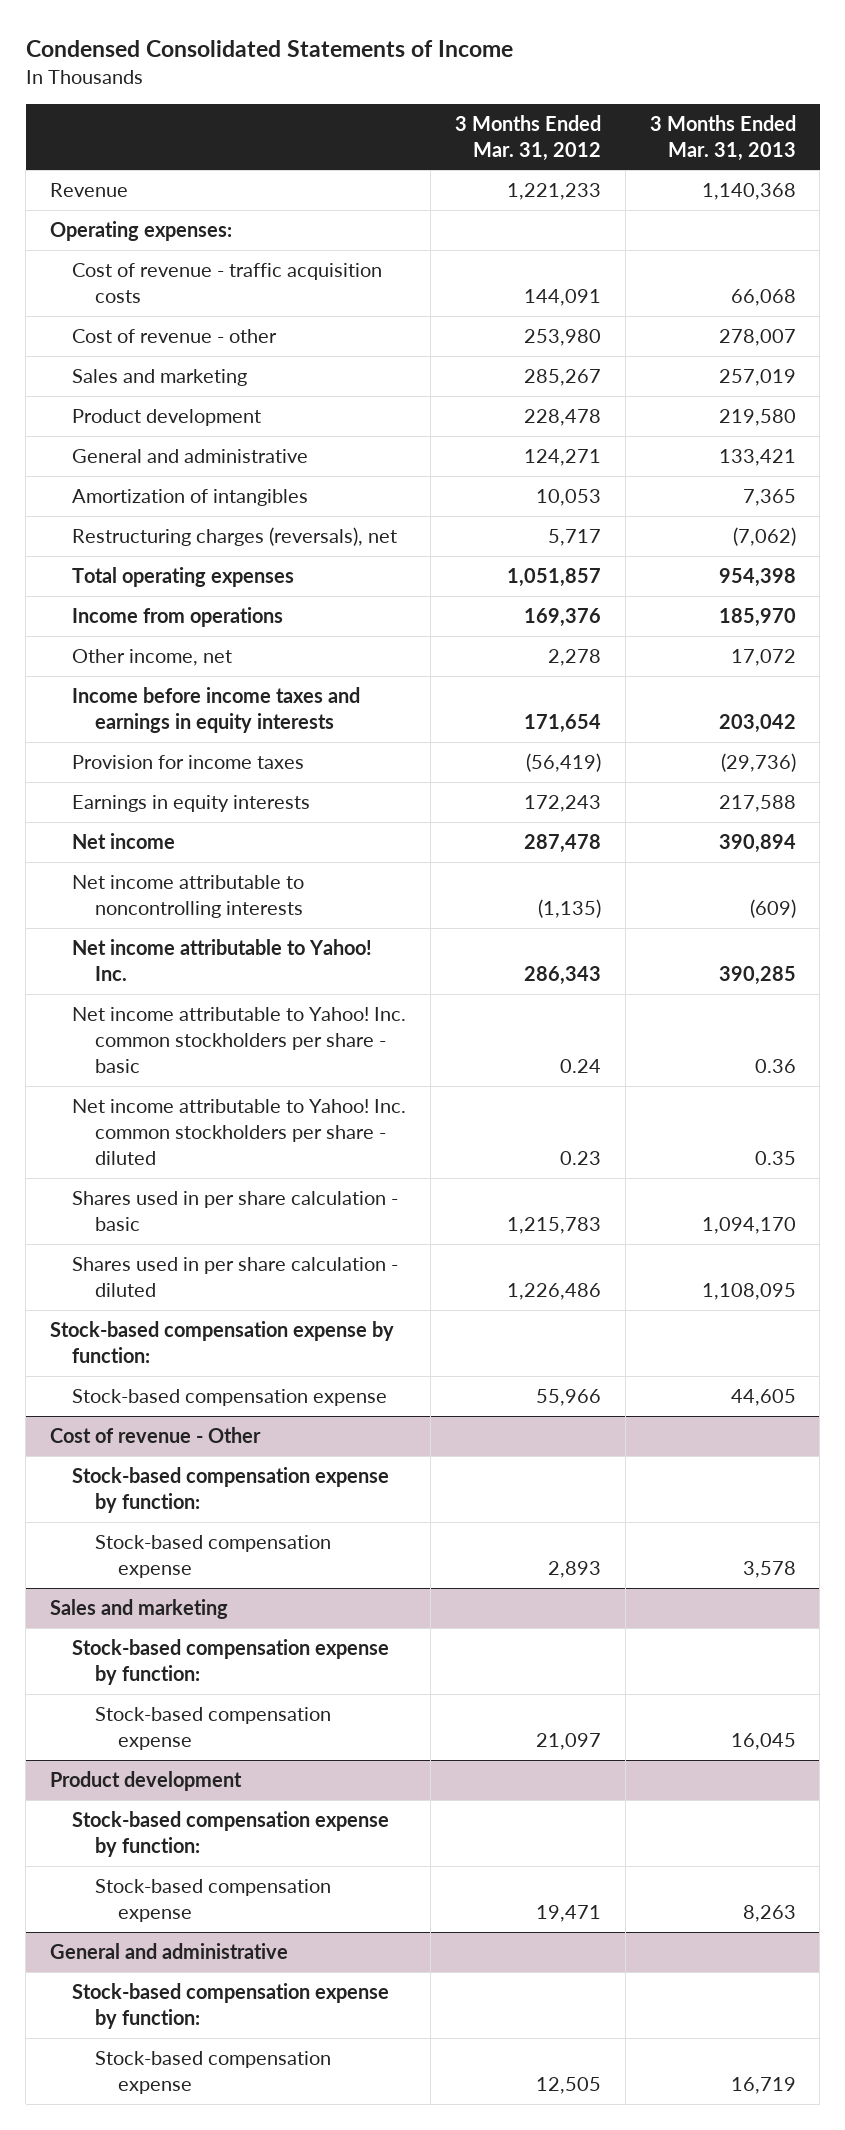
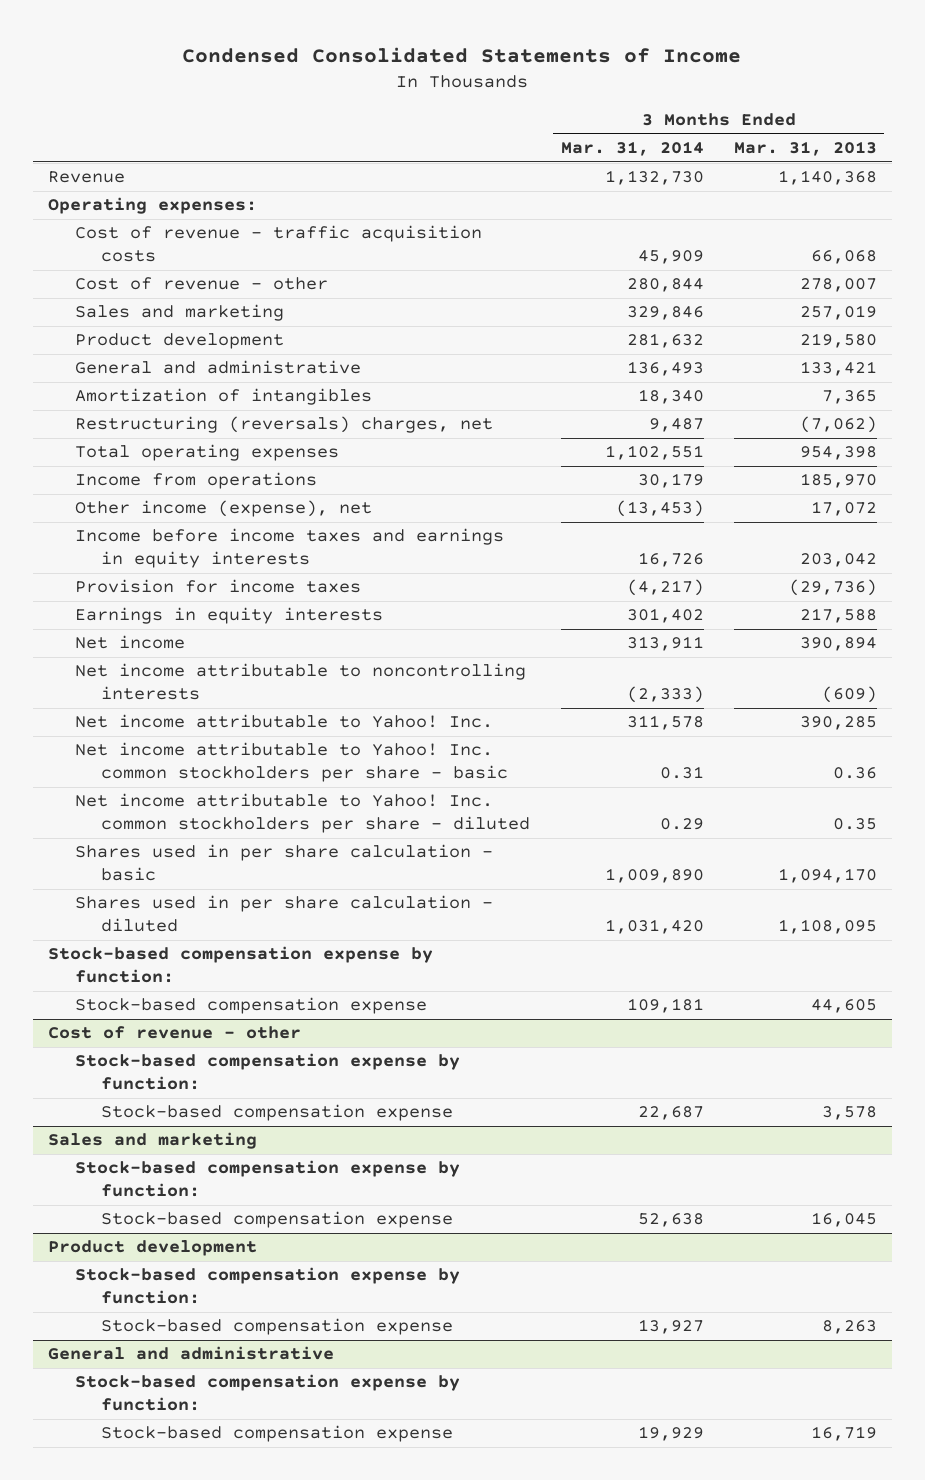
[455,114,602,161] 3 Months Ended Mar. 31, 2012 -> none
none -> [560,140,704,156] Mar. 31, 2014
[72,527,398,547] Restructuring charges (reversals), net -> [74,416,493,434] Restructuring (reversals) charges, net
[72,649,233,667] Other income, net -> [74,500,372,518] Other income (expense), net
[49,1427,261,1444] Cost of revenue - Other -> [48,1026,302,1040] Cost of revenue - other

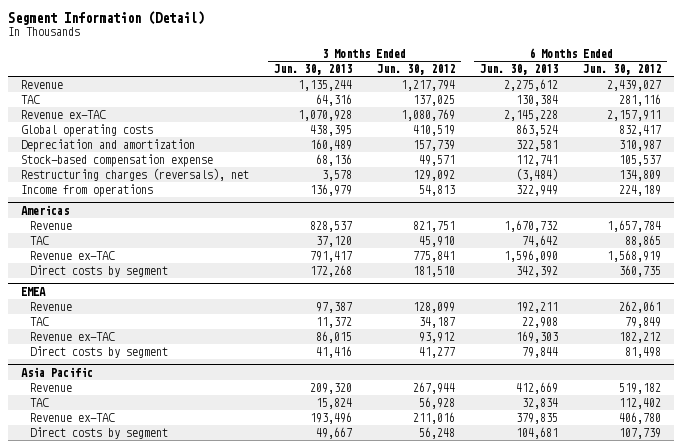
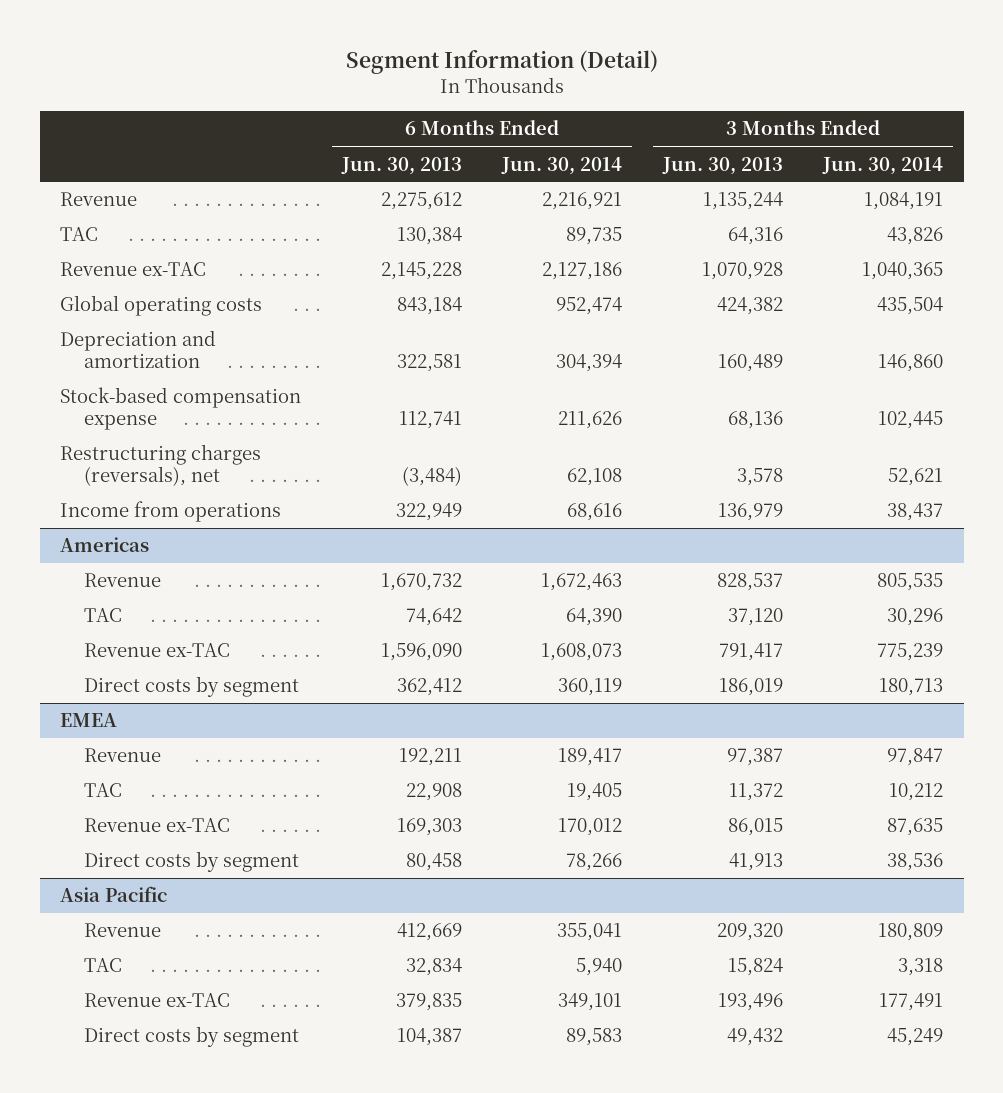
[377,64,456,76] Jun. 30, 2012 -> none
[583,64,662,76] Jun. 30, 2012 -> none
none -> [501,156,623,175] Jun. 30, 2014
none -> [822,156,944,175] Jun. 30, 2014
[309,124,352,136] 438,395 -> [716,297,783,316] 424,382
[516,123,559,136] 863,524 -> [396,297,462,316] 843,184
[309,264,352,277] 172,268 -> [718,678,783,697] 186,019
[516,265,559,277] 342,392 -> [396,678,462,697] 362,412
[315,345,352,358] 41,416 -> [728,853,783,872] 41,913
[522,346,559,358] 79,844 -> [405,853,462,872] 80,458
[315,426,352,439] 49,667 -> [726,1028,783,1047] 49,432
[516,426,559,439] 104,681 -> [396,1028,462,1047] 104,387

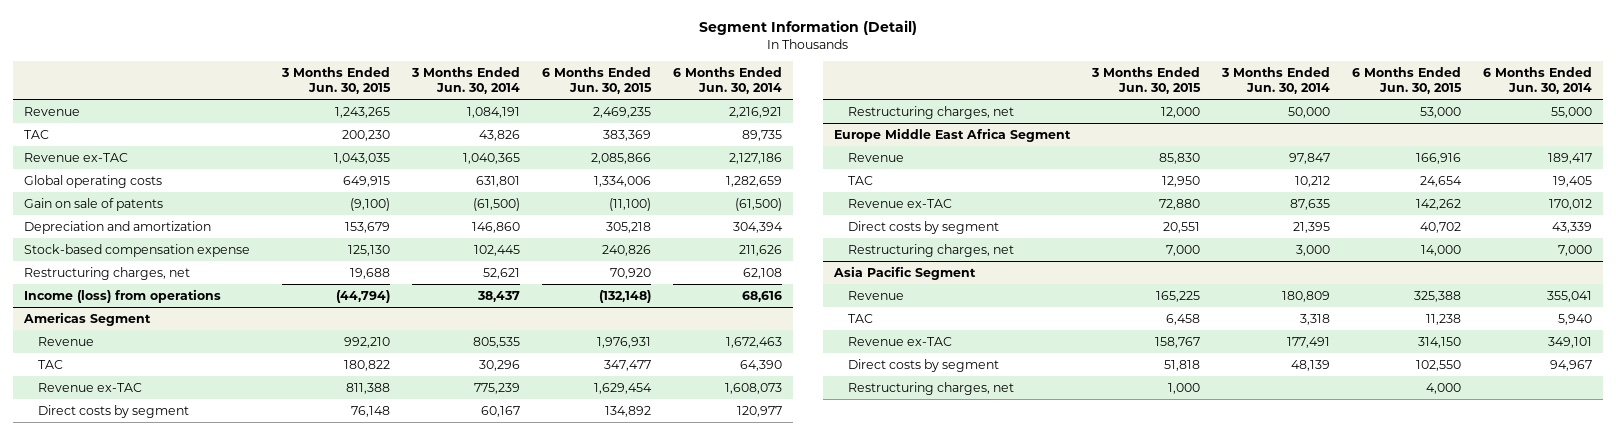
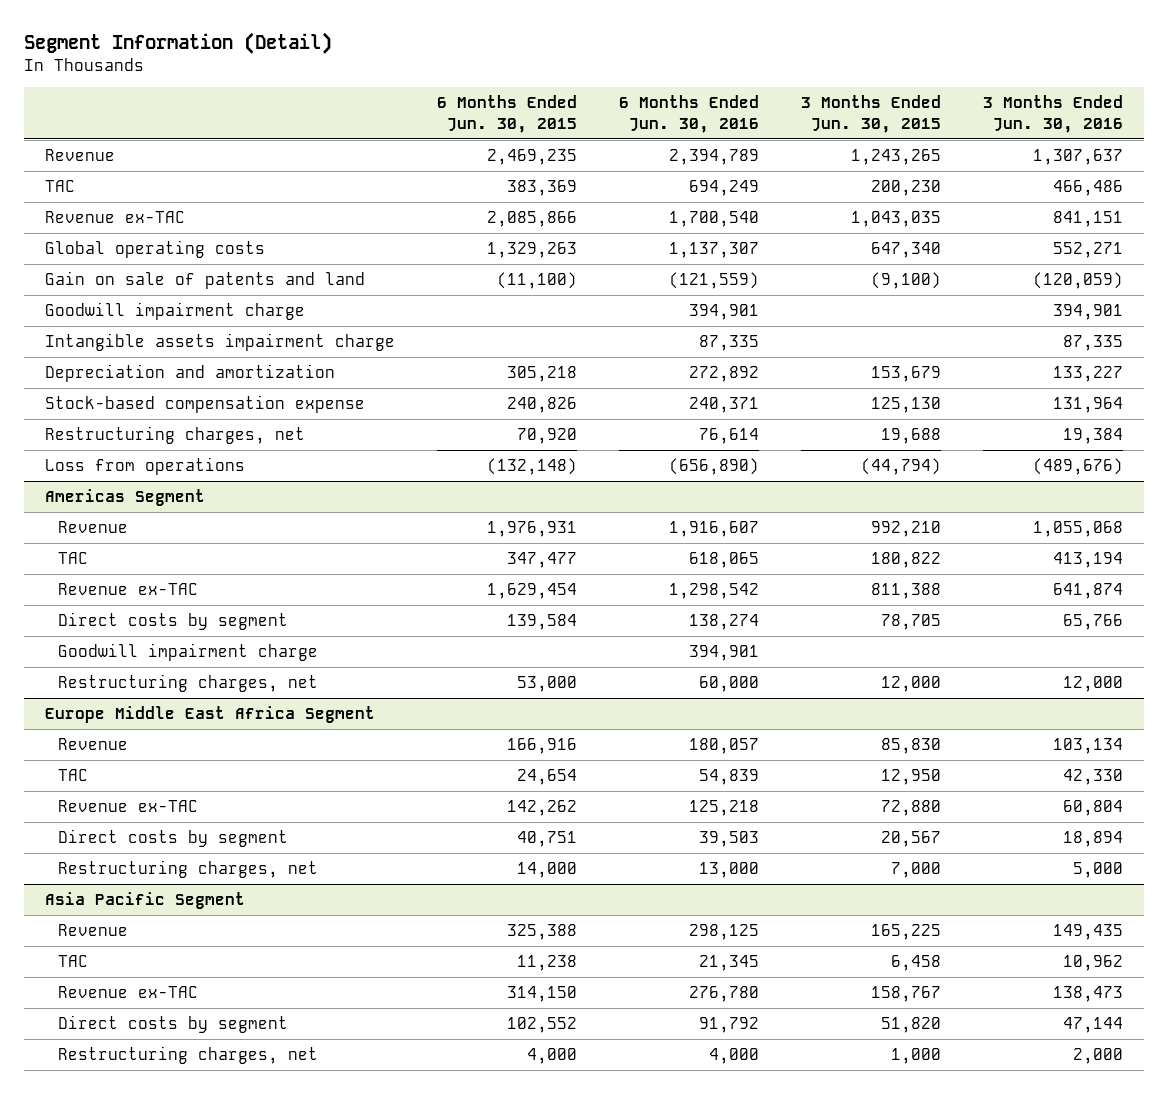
[410,66,520,95] 3 Months Ended Jun. 30, 2014 -> none
[672,66,782,95] 6 Months Ended Jun. 30, 2014 -> none
none -> [619,95,760,133] 6 Months Ended Jun. 30, 2016
none -> [983,95,1124,133] 3 Months Ended Jun. 30, 2016
[342,175,390,187] 649,915 -> [871,242,942,259] 647,340
[593,175,651,187] 1,334,006 -> [487,242,578,259] 1,329,263
[24,197,164,211] Gain on sale of patents -> [45,271,366,290] Gain on sale of patents and land
none -> [45,302,306,321] Goodwill impairment charge
none -> [45,333,396,352] Intangible assets impairment charge
[24,288,222,303] Income (loss) from operations -> [45,457,246,476] Loss from operations
[350,405,390,417] 76,148 -> [881,614,942,631] 78,705
[604,405,651,417] 134,892 -> [507,614,578,631] 139,584
none -> [58,643,319,662] Goodwill impairment charge
[1163,221,1201,233] 20,551 -> [881,831,942,848] 20,567
[1419,221,1461,233] 40,702 -> [517,831,578,848] 40,751
[1164,359,1201,371] 51,818 -> [881,1017,942,1034] 51,820
[1415,359,1461,371] 102,550 -> [507,1017,578,1034] 102,552

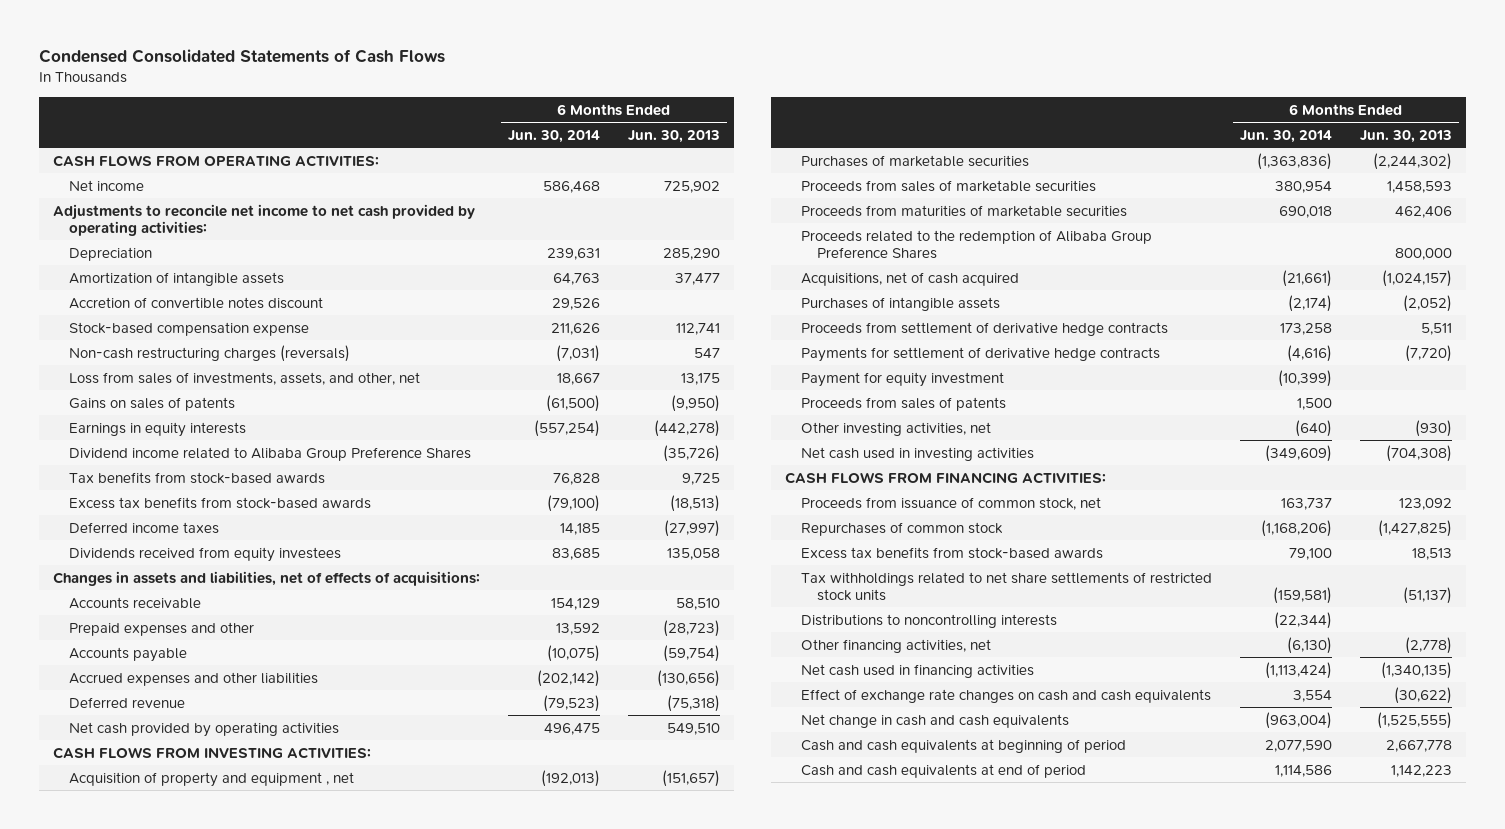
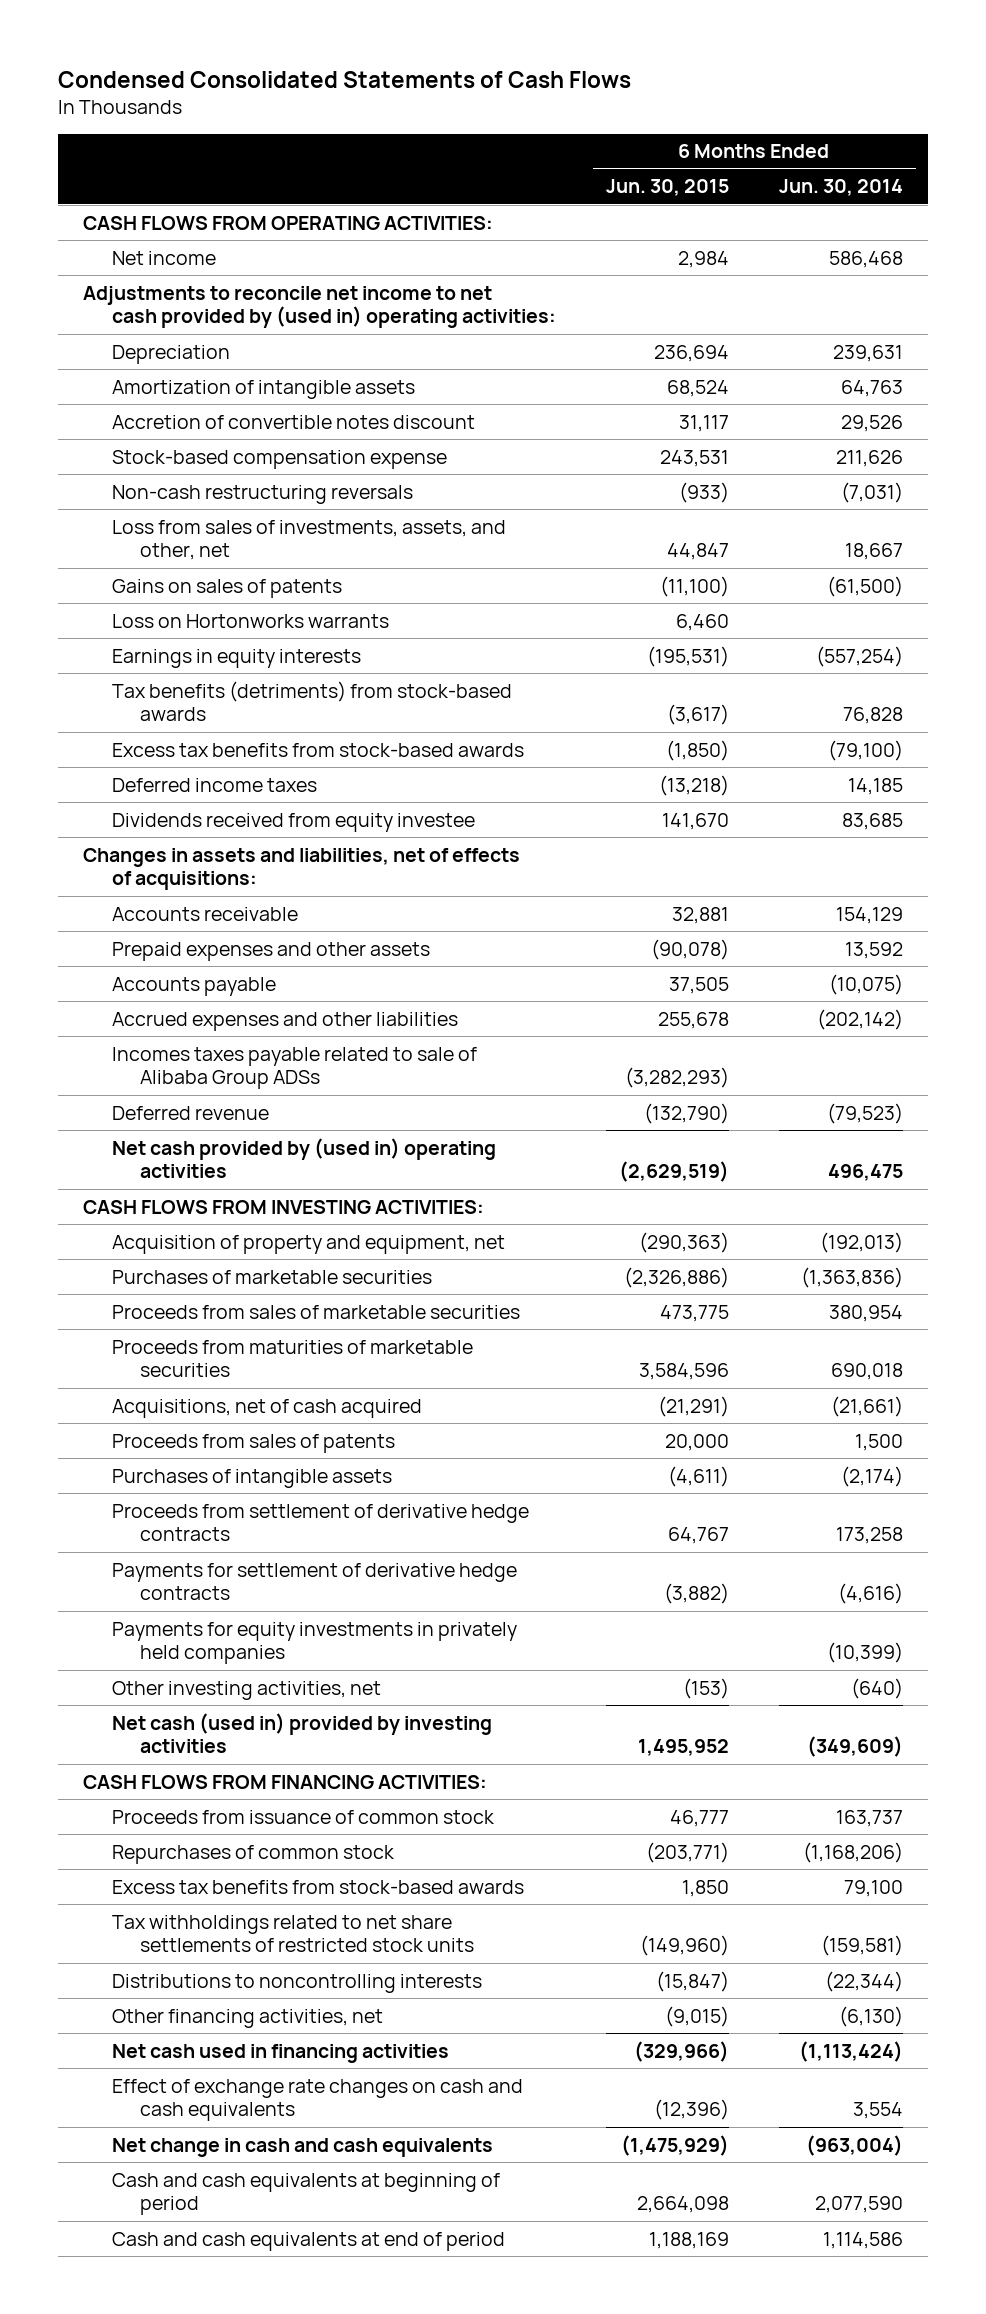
[627,129,720,143] Jun. 30, 2013 -> none
none -> [605,179,729,197] Jun. 30, 2015
[52,203,475,236] Adjustments to reconcile net income to net cash provided by operating activities: -> [83,285,556,329] Adjustments to reconcile net income to net cash provided by (used in) operating activities:
[68,344,350,362] Non-cash restructuring charges (reversals) -> [111,484,413,504] Non-cash restructuring reversals
none -> [111,613,389,628] Loss on Hortonworks warrants
[68,446,471,461] Dividend income related to Alibaba Group Preference Shares -> none
[68,471,325,484] Tax benefits from stock-based awards -> [111,680,512,722] Tax benefits (detriments) from stock-based awards
[68,546,341,562] Dividends received from equity investees -> [111,812,475,832] Dividends received from equity investee
[68,621,254,636] Prepaid expenses and other -> [111,941,430,961] Prepaid expenses and other assets
none -> [111,1046,477,1090] Incomes taxes payable related to sale of Alibaba Group ADSs
[68,721,339,737] Net cash provided by operating activities -> [111,1137,496,1179] Net cash provided by (used in) operating activities
[68,771,354,787] Acquisition of property and equipment , net -> [111,1234,505,1254] Acquisition of property and equipment, net
[800,229,1152,259] Proceeds related to the redemption of Alibaba Group Preference Shares -> none
[800,396,1006,411] Proceeds from sales of patents -> [111,1433,395,1453] Proceeds from sales of patents
[800,371,1004,387] Payment for equity investment -> [111,1621,517,1665] Payments for equity investments in privately held companies
[800,446,1034,461] Net cash used in investing activities -> [111,1712,492,1754] Net cash (used in) provided by investing activities
[800,496,1101,510] Proceeds from issuance of common stock, net -> [111,1809,495,1824] Proceeds from issuance of common stock

